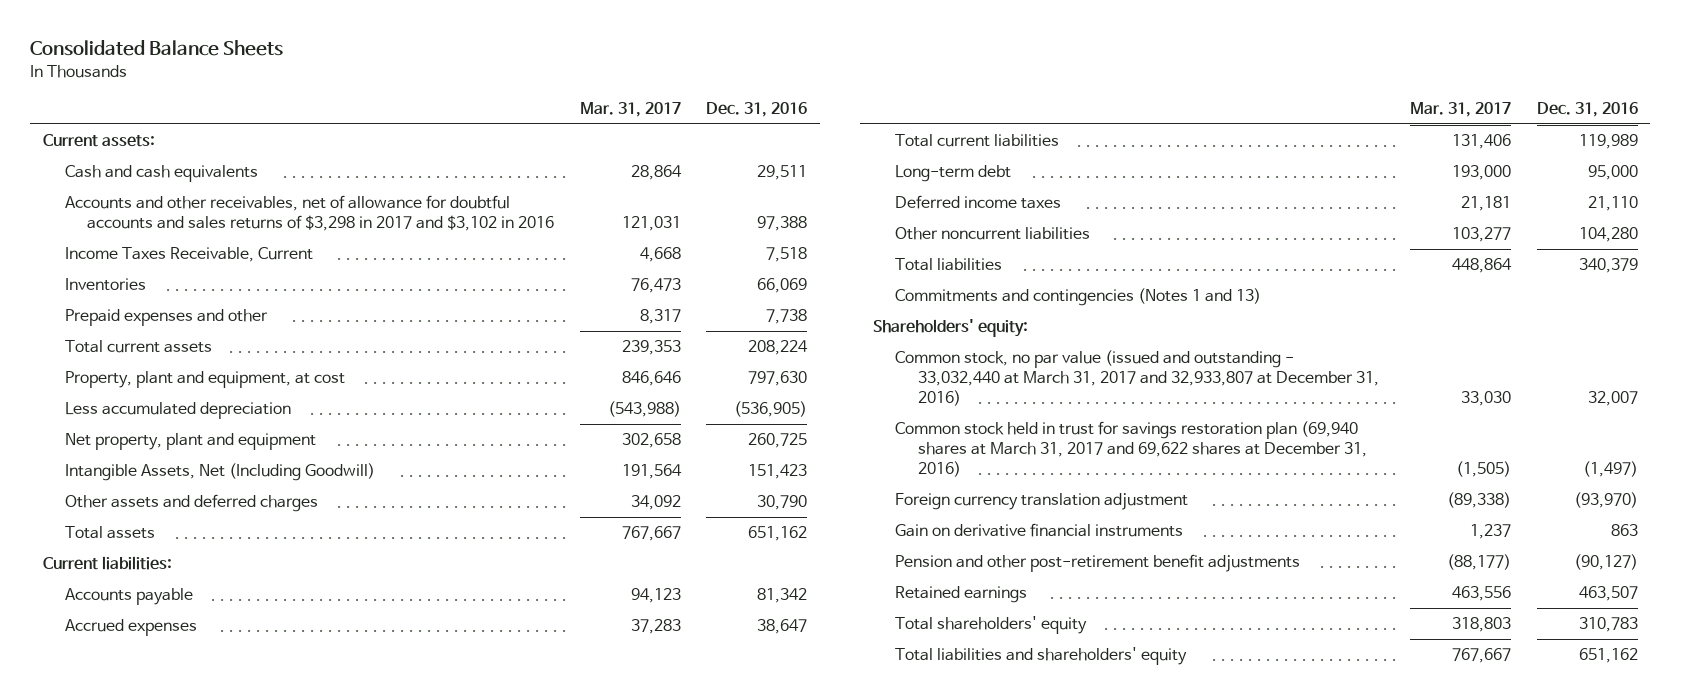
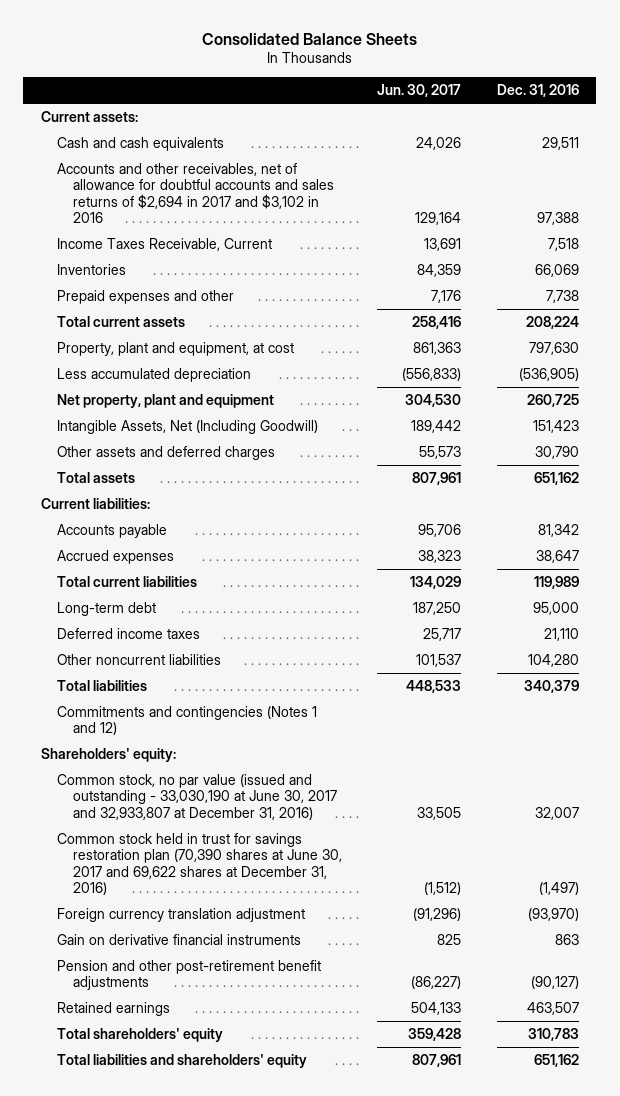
[579,102,681,118] Mar. 31, 2017 -> none
none -> [377,84,462,98] Jun. 30, 2017
[64,195,555,232] Accounts and other receivables, net of allowance for doubtful accounts and sales returns of $3,298 in 2017 and $3,102 in 2016 -> [56,162,334,224] Accounts and other receivables, net of allowance for doubtful accounts and sales returns of $2,694 in 2017 and $3,102 in 2016
[895,288,1262,307] Commitments and contingencies (Notes 1 and 13) -> [56,705,317,736] Commitments and contingencies (Notes 1 and 12)
[895,350,1379,407] Common stock, no par value (issued and outstanding - 33,032,440 at March 31, 2017 and 32,933,807 at December 31, 2016) -> [56,773,337,820] Common stock, no par value (issued and outstanding - 33,030,190 at June 30, 2017 and 32,933,807 at December 31, 2016)
[895,421,1367,478] Common stock held in trust for savings restoration plan (69,940 shares at March 31, 2017 and 69,622 shares at December 31, 2016) -> [56,832,342,896] Common stock held in trust for savings restoration plan (70,390 shares at June 30, 2017 and 69,622 shares at December 31, 2016)

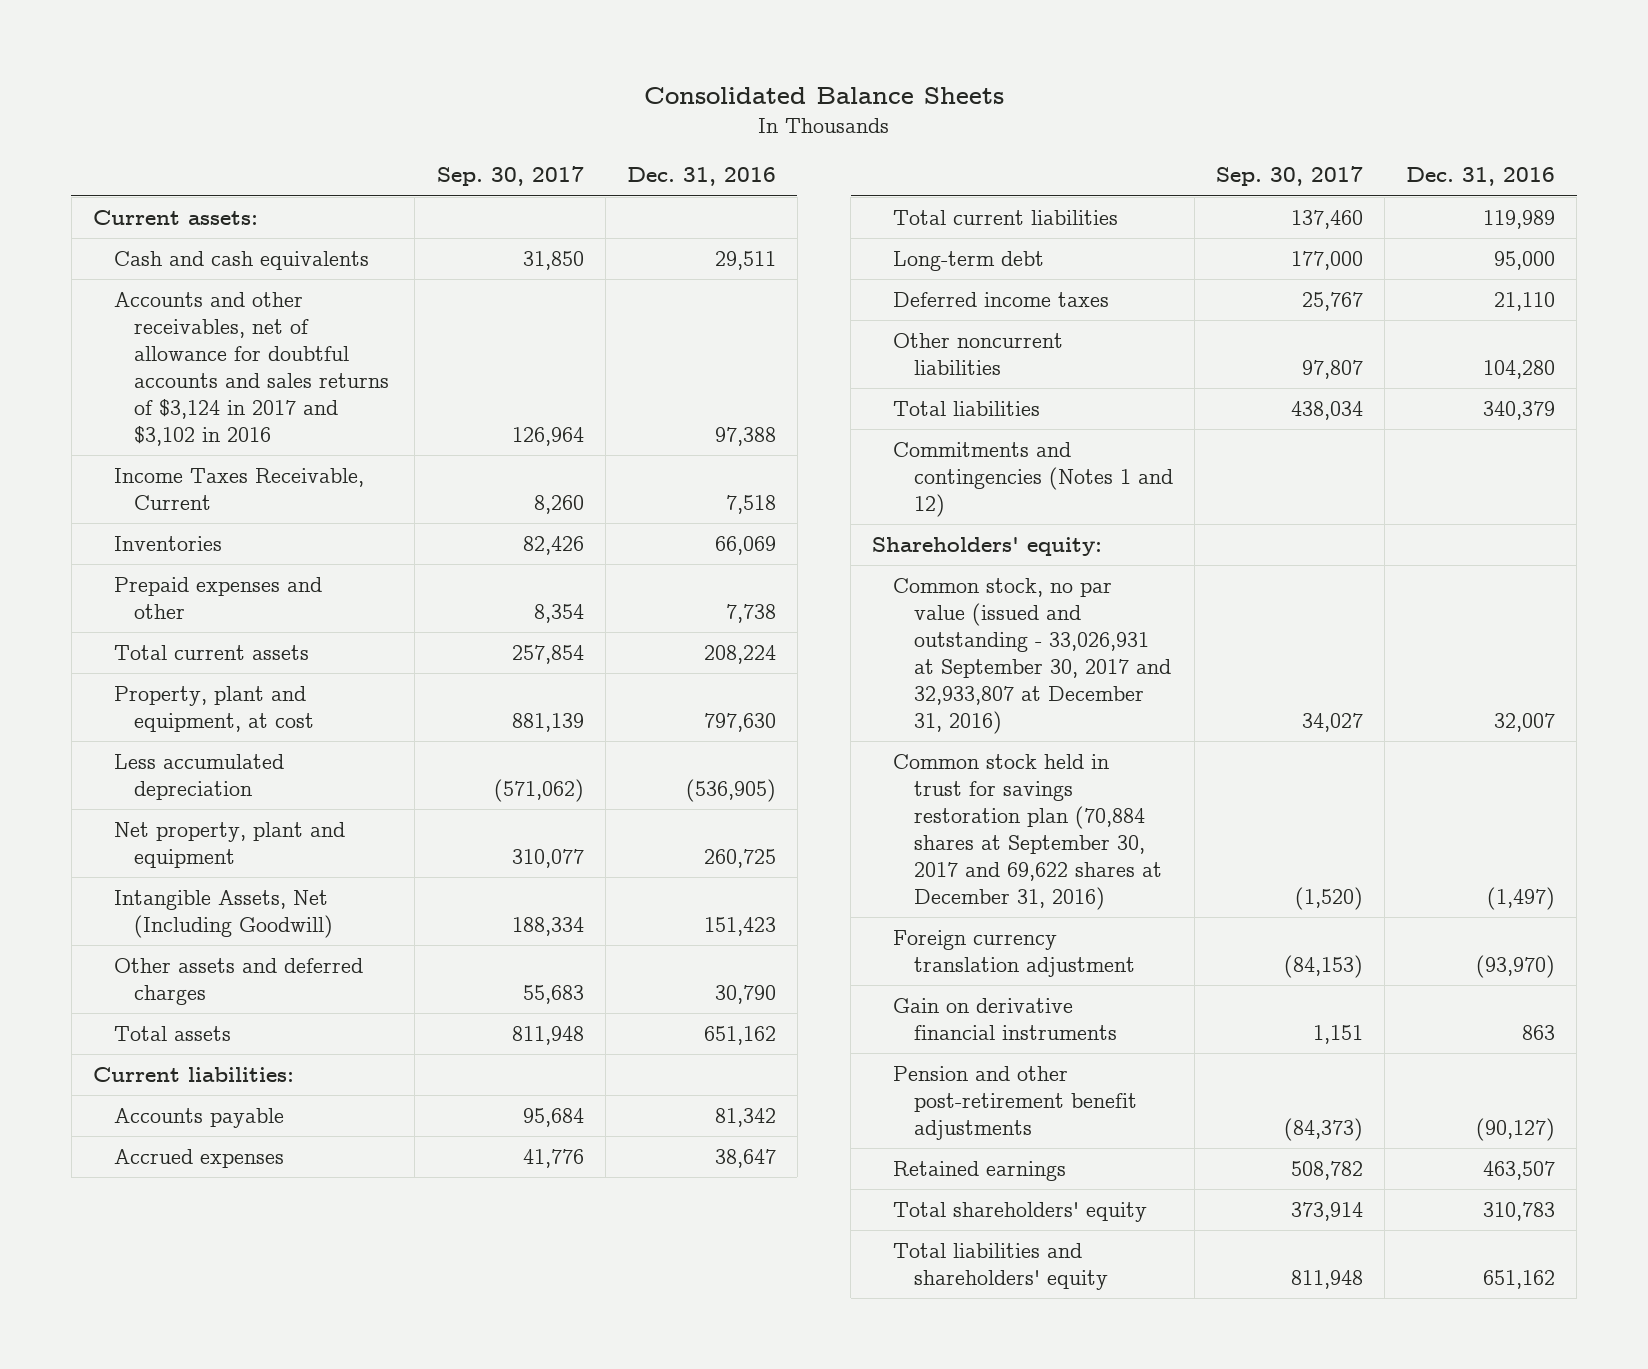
[377,84,462,98] Jun. 30, 2017 -> none
none -> [436,166,584,187] Sep. 30, 2017
[56,162,334,224] Accounts and other receivables, net of allowance for doubtful accounts and sales returns of $2,694 in 2017 and $3,102 in 2016 -> [113,291,390,447] Accounts and other receivables, net of allowance for doubtful accounts and sales returns of $3,124 in 2017 and $3,102 in 2016
[56,773,337,820] Common stock, no par value (issued and outstanding - 33,030,190 at June 30, 2017 and 32,933,807 at December 31, 2016) -> [892,577,1171,735] Common stock, no par value (issued and outstanding - 33,026,931 at September 30, 2017 and 32,933,807 at December 31, 2016)
[56,832,342,896] Common stock held in trust for savings restoration plan (70,390 shares at June 30, 2017 and 69,622 shares at December 31, 2016) -> [892,753,1162,911] Common stock held in trust for savings restoration plan (70,884 shares at September 30, 2017 and 69,622 shares at December 31, 2016)

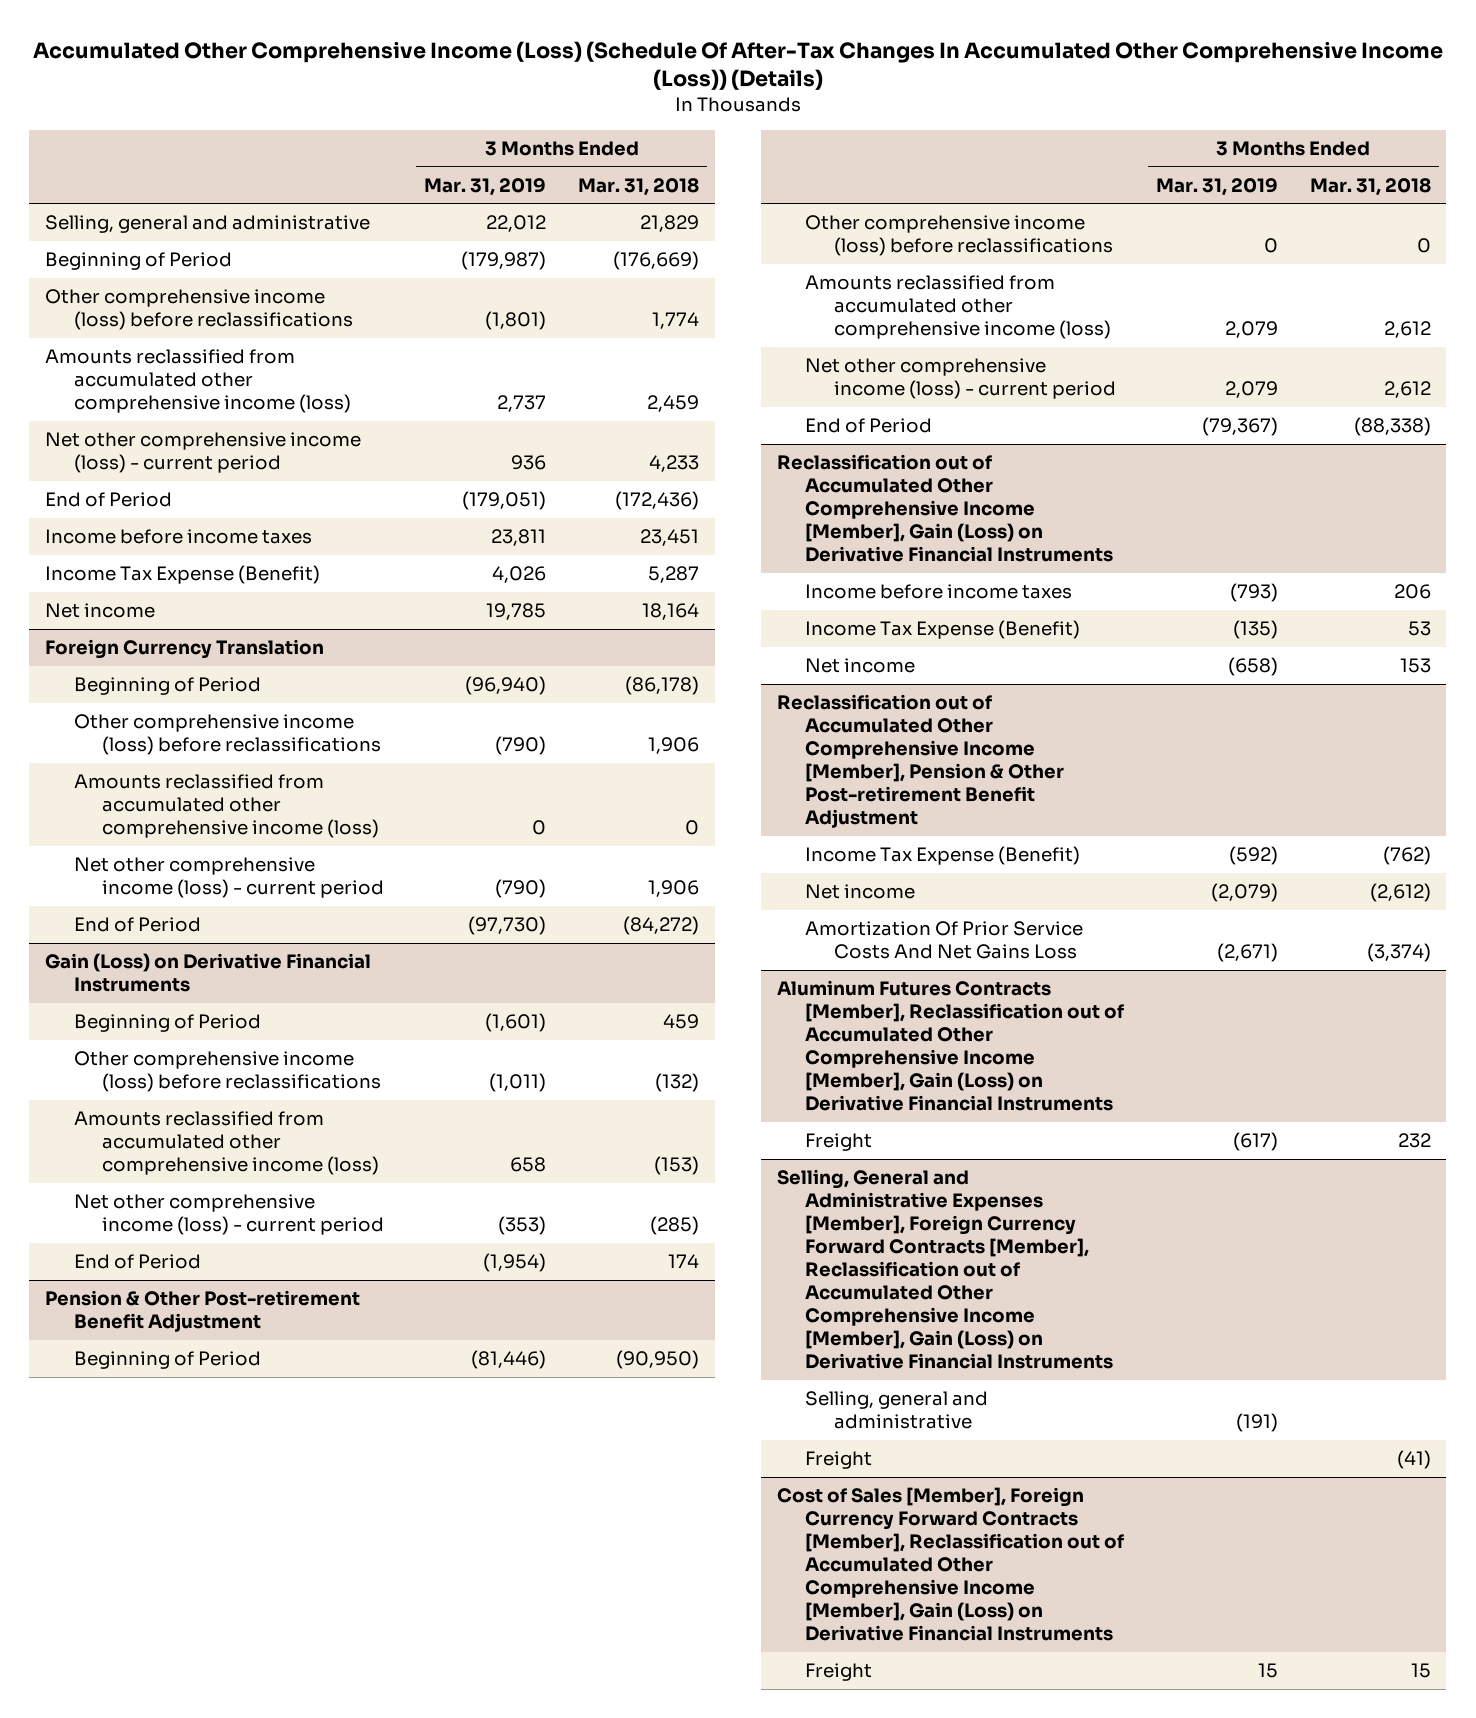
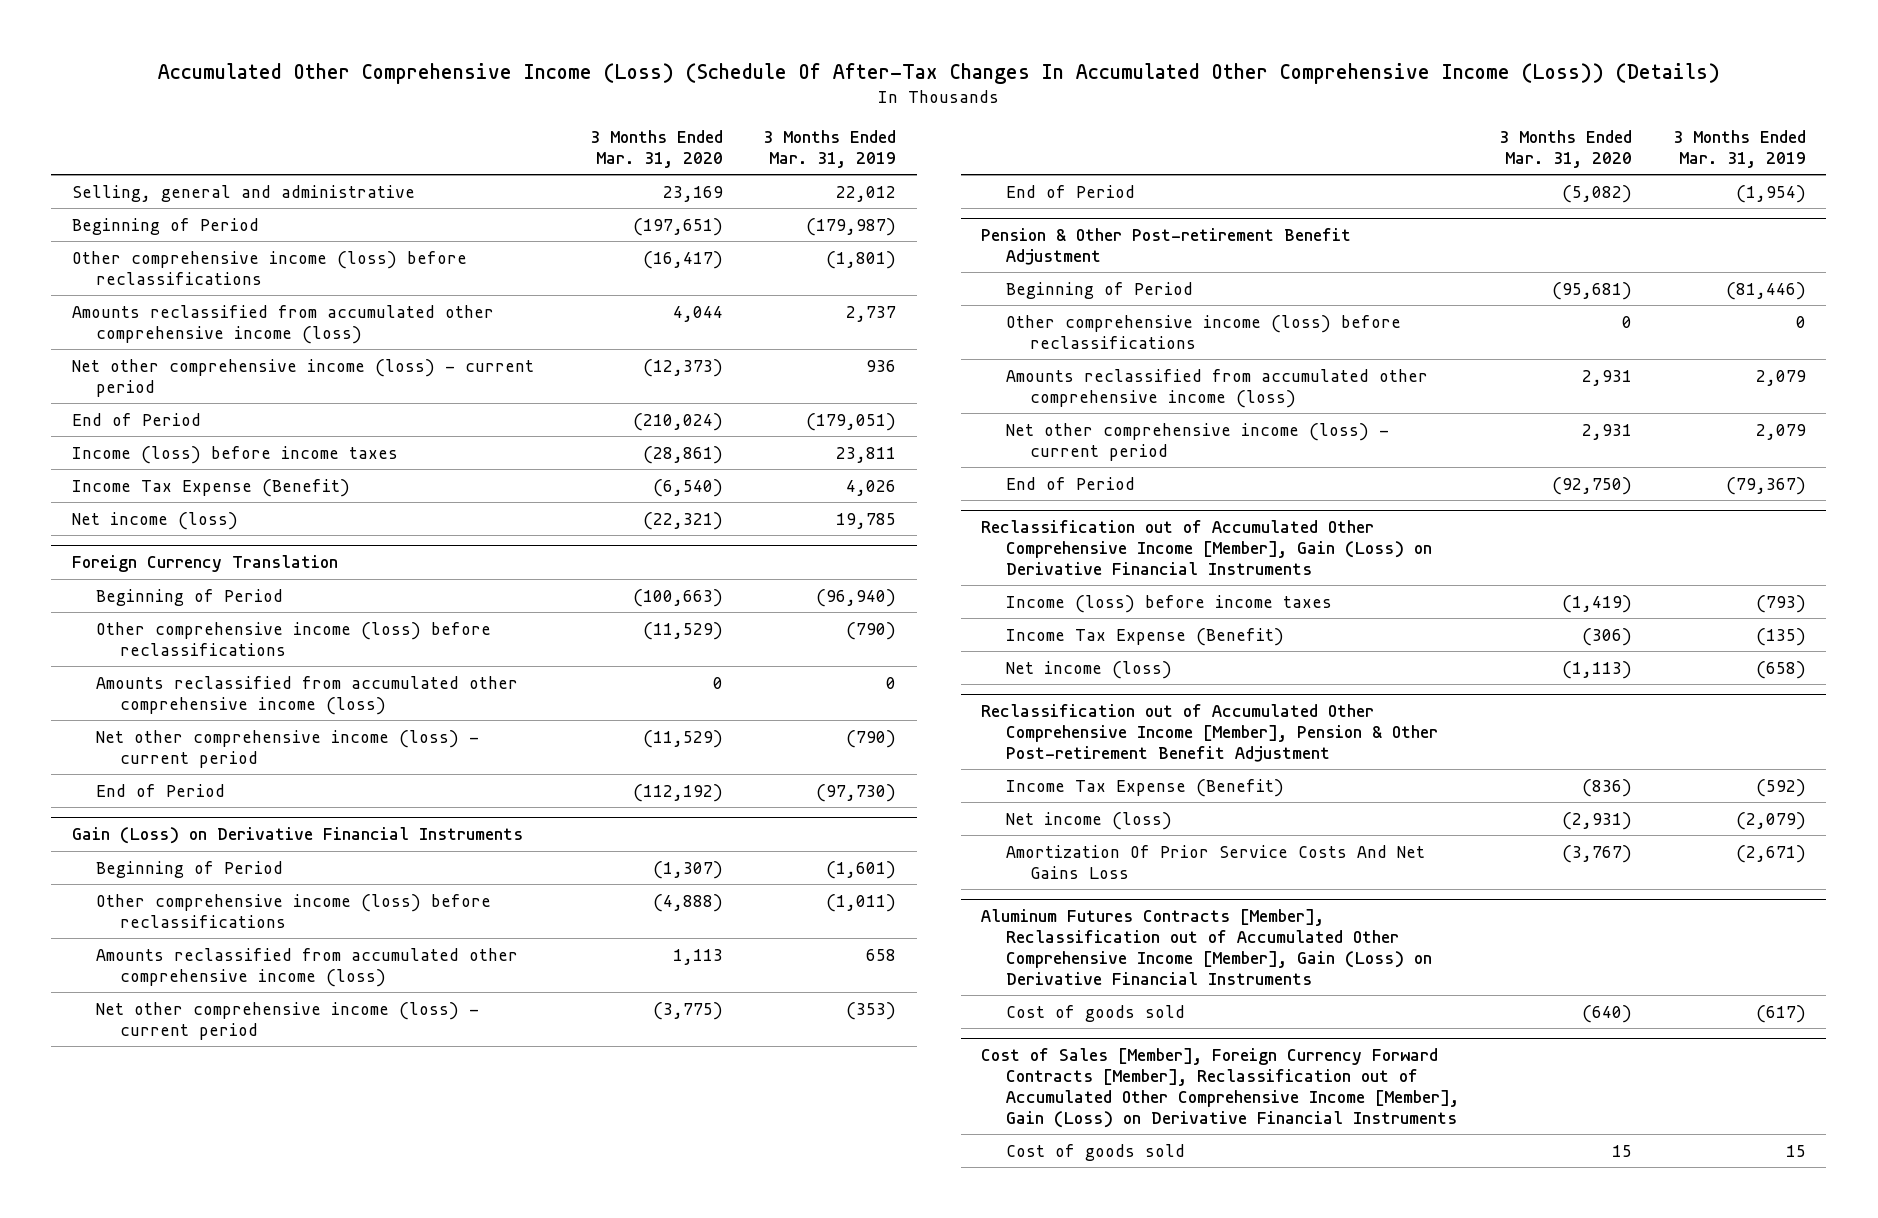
[577,177,699,196] Mar. 31, 2018 -> none
none -> [589,130,723,169] 3 Months Ended Mar. 31, 2020
[45,529,313,545] Income before income taxes -> [71,445,398,464] Income (loss) before income taxes
[45,603,156,619] Net income -> [71,511,238,530] Net income (loss)
[805,584,1073,600] Income before income taxes -> [1005,594,1332,613] Income (loss) before income taxes
[805,658,916,674] Net income -> [1005,660,1172,679] Net income (loss)
[805,884,916,900] Net income -> [1005,811,1172,830] Net income (loss)
[776,1169,1114,1370] Selling, General and Administrative Expenses [Member], Foreign Currency Forward Contracts [Member], Reclassification out of Accumulated Other Comprehensive Income [Member], Gain (Loss) on Derivative Financial Instruments -> none
[805,1391,989,1430] Selling, general and administrative -> none
[805,1451,873,1470] Freight -> none
[805,1133,873,1152] Freight -> [1005,1004,1185,1022] Cost of goods sold
[805,1663,873,1682] Freight -> [1005,1143,1185,1161] Cost of goods sold

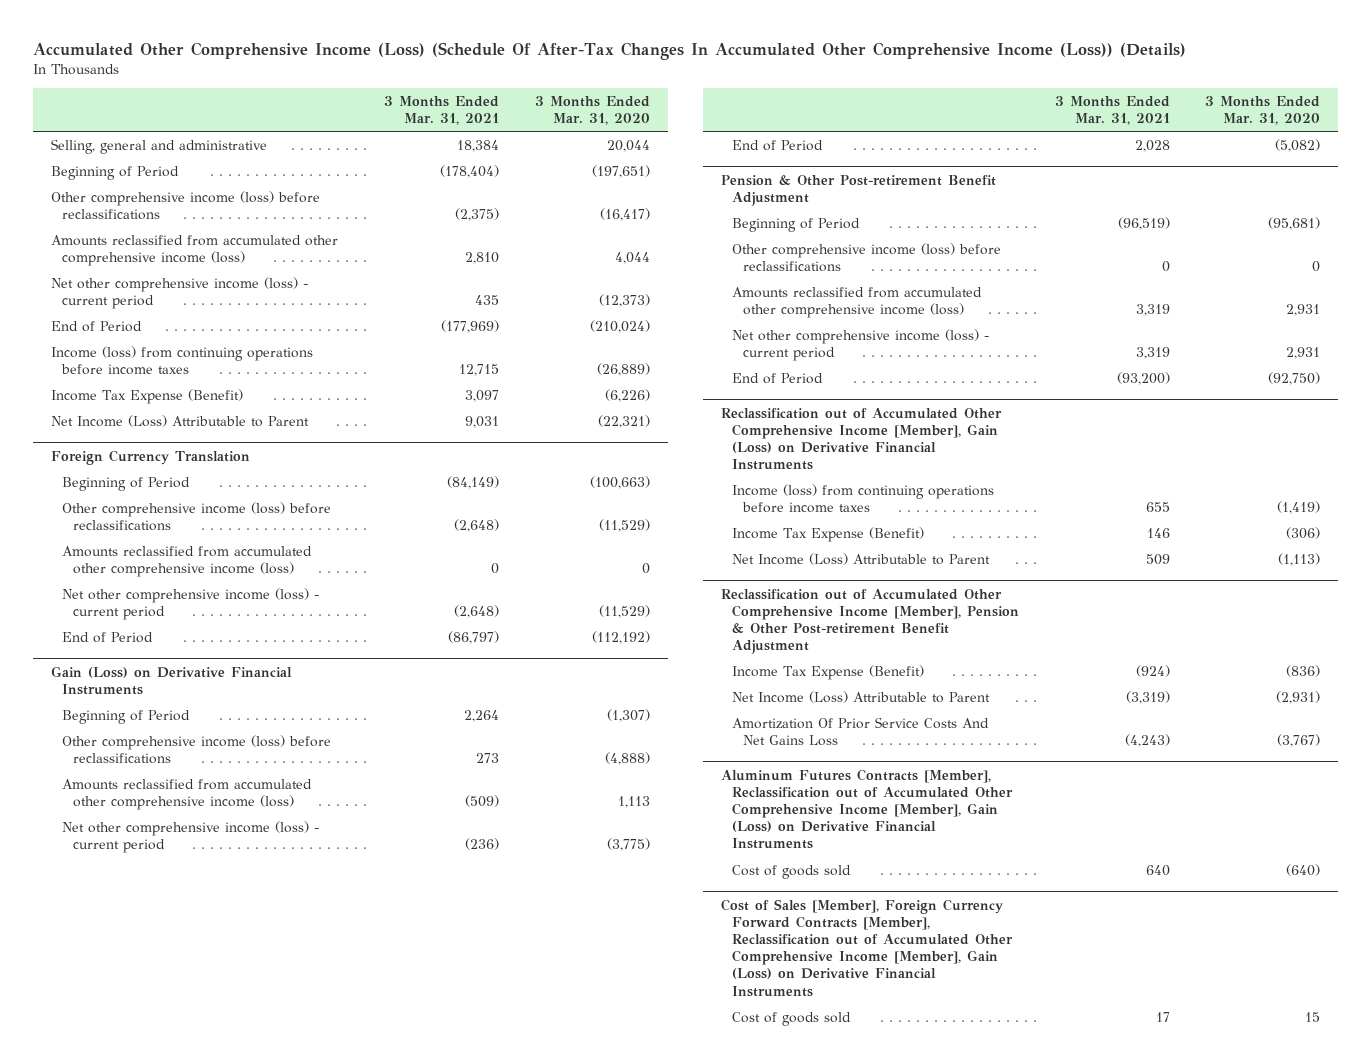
[763,130,897,169] 3 Months Ended Mar. 31, 2019 -> none
none -> [384,96,500,126] 3 Months Ended Mar. 31, 2021
[662,185,723,202] 23,169 -> [606,139,650,152] 20,044
[71,445,398,464] Income (loss) before income taxes -> [50,345,313,376] Income (loss) from continuing operations before income taxes
[642,445,723,464] (28,861) -> [596,363,650,377] (26,889)
[652,478,723,497] (6,540) -> [604,388,650,402] (6,226)
[71,511,238,530] Net income (loss) -> [50,414,309,427] Net Income (Loss) Attributable to Parent
[1005,594,1332,613] Income (loss) before income taxes -> [732,483,995,514] Income (loss) from continuing operations before income taxes
[1005,660,1172,679] Net income (loss) -> [732,552,991,565] Net Income (Loss) Attributable to Parent
[1005,811,1172,830] Net income (loss) -> [732,690,991,703] Net Income (Loss) Attributable to Parent

